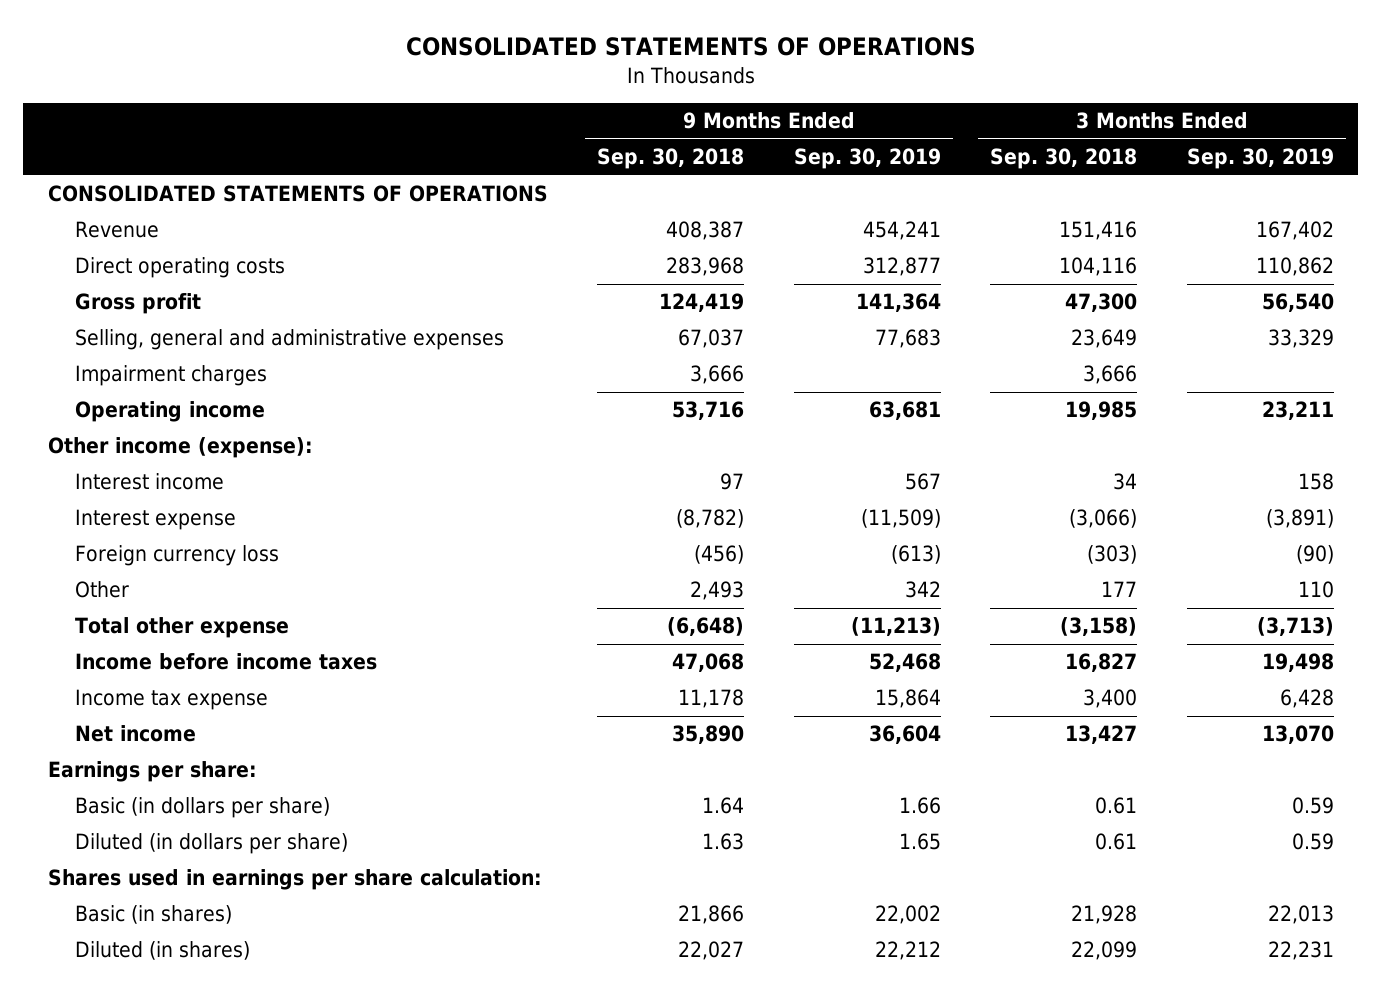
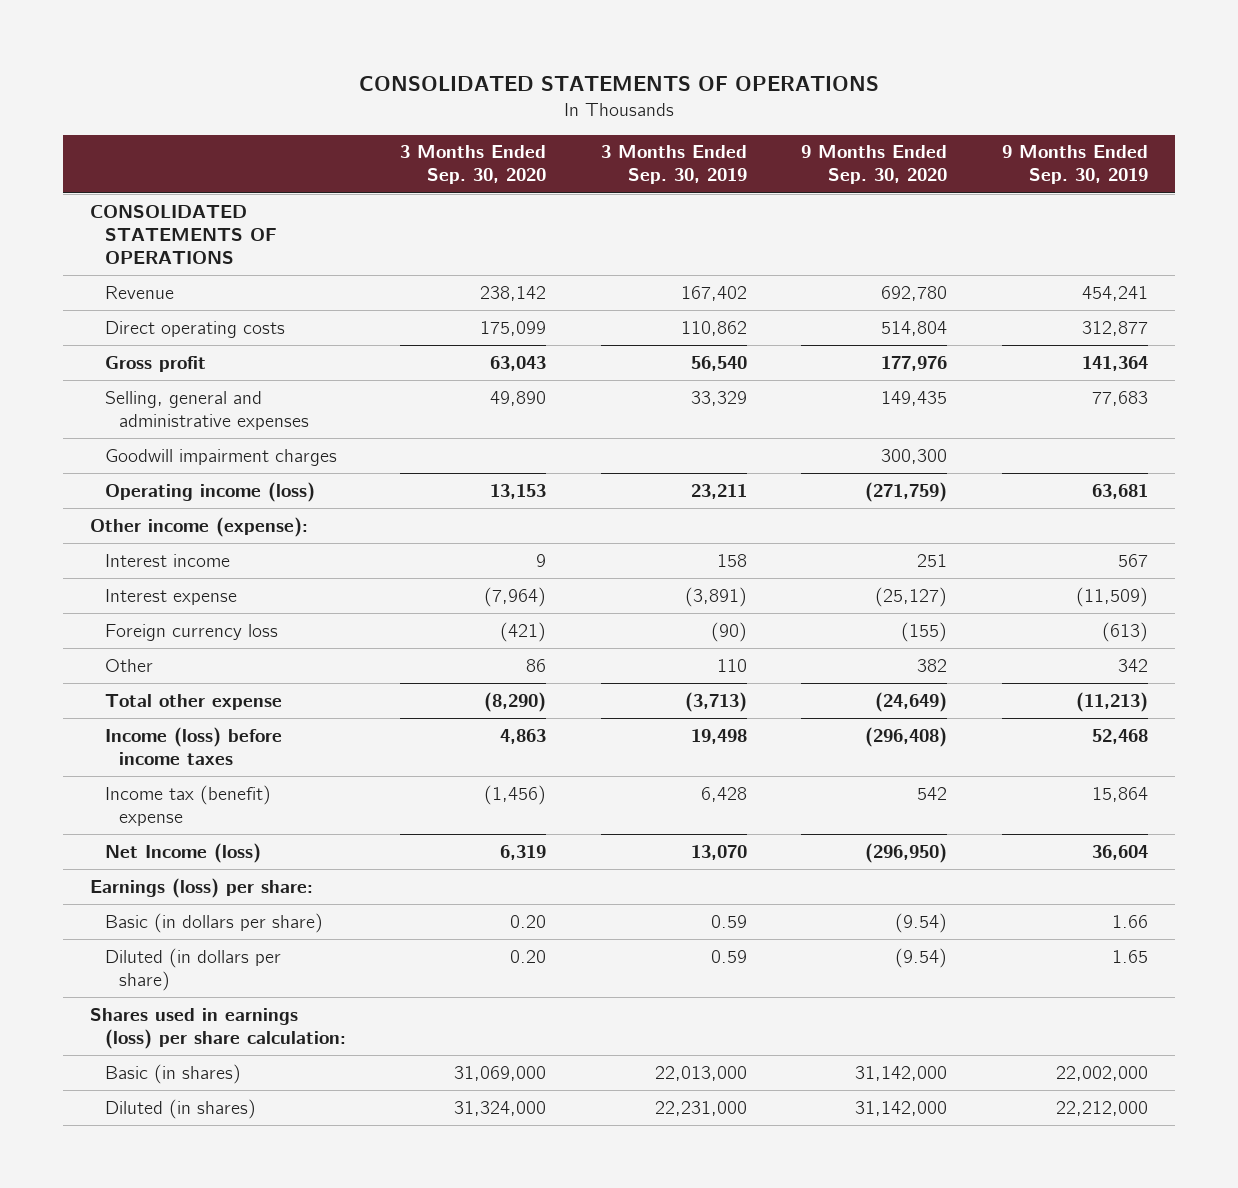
[597,148,745,170] Sep. 30, 2018 -> none
[990,148,1138,170] Sep. 30, 2018 -> none
none -> [400,145,547,185] 3 Months Ended Sep. 30, 2020
none -> [801,145,948,185] 9 Months Ended Sep. 30, 2020
[75,365,268,387] Impairment charges -> [104,448,337,466] Goodwill impairment charges
[75,401,266,423] Operating income -> [104,481,315,502] Operating income (loss)
[75,653,378,671] Income before income taxes -> [104,726,282,765] Income (loss) before income taxes
[75,689,269,711] Income tax expense -> [104,784,271,826] Income tax (benefit) expense
[75,725,197,743] Net income -> [104,842,261,863] Net Income (loss)
[48,761,258,783] Earnings per share: -> [90,877,314,898] Earnings (loss) per share:
[48,869,543,891] Shares used in earnings per share calculation: -> [90,1007,346,1049] Shares used in earnings (loss) per share calculation:
[874,905,941,925] 22,002 -> [1055,1065,1148,1081] 22,002,000
[1267,905,1334,925] 22,013 -> [654,1065,747,1081] 22,013,000
[874,941,941,961] 22,212 -> [1055,1100,1148,1116] 22,212,000
[1267,941,1334,961] 22,231 -> [654,1100,747,1116] 22,231,000

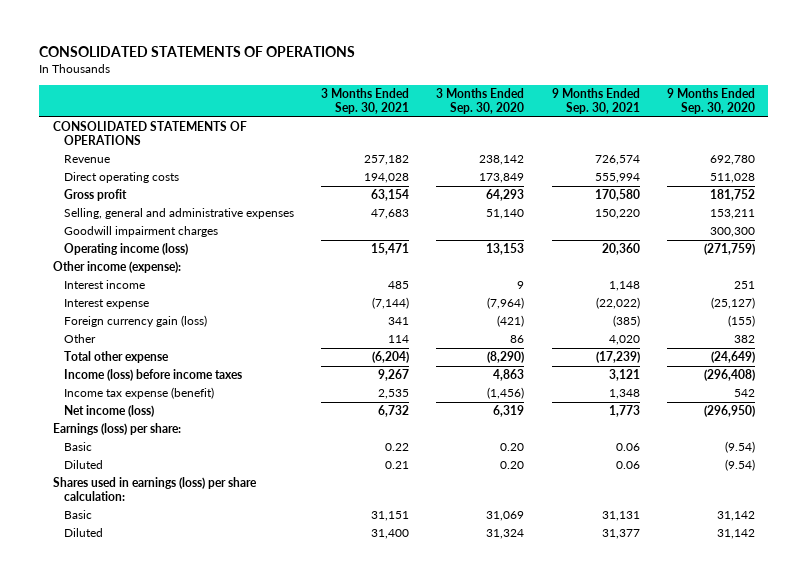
[600,145,747,185] 3 Months Ended Sep. 30, 2019 -> none
[1001,145,1148,185] 9 Months Ended Sep. 30, 2019 -> none
none -> [321,87,410,114] 3 Months Ended Sep. 30, 2021
none -> [551,87,640,114] 9 Months Ended Sep. 30, 2021
[480,320,547,336] 175,099 -> [479,173,525,184] 173,849
[881,320,948,336] 514,804 -> [709,173,755,184] 511,028
[490,355,547,371] 63,043 -> [486,189,525,202] 64,293
[881,355,948,371] 177,976 -> [709,189,755,202] 181,752
[490,390,547,406] 49,890 -> [486,209,525,220] 51,140
[881,390,948,406] 149,435 -> [709,209,755,220] 153,211
[104,623,278,641] Foreign currency loss -> [64,315,208,328] Foreign currency gain (loss)
[104,784,271,826] Income tax (benefit) expense -> [64,387,215,400] Income tax expense (benefit)
[104,842,261,863] Net Income (loss) -> [64,405,155,418] Net income (loss)
[104,912,323,933] Basic (in dollars per share) -> [64,442,93,452] Basic
[104,947,281,991] Diluted (in dollars per share) -> [64,460,104,470] Diluted
[104,1063,241,1084] Basic (in shares) -> [64,510,93,520] Basic
[454,1065,547,1081] 31,069,000 -> [486,511,525,522] 31,069
[855,1065,948,1081] 31,142,000 -> [716,511,755,522] 31,142
[104,1098,256,1119] Diluted (in shares) -> [64,528,104,538] Diluted
[454,1100,547,1116] 31,324,000 -> [486,529,525,540] 31,324
[855,1100,948,1116] 31,142,000 -> [716,529,755,540] 31,142

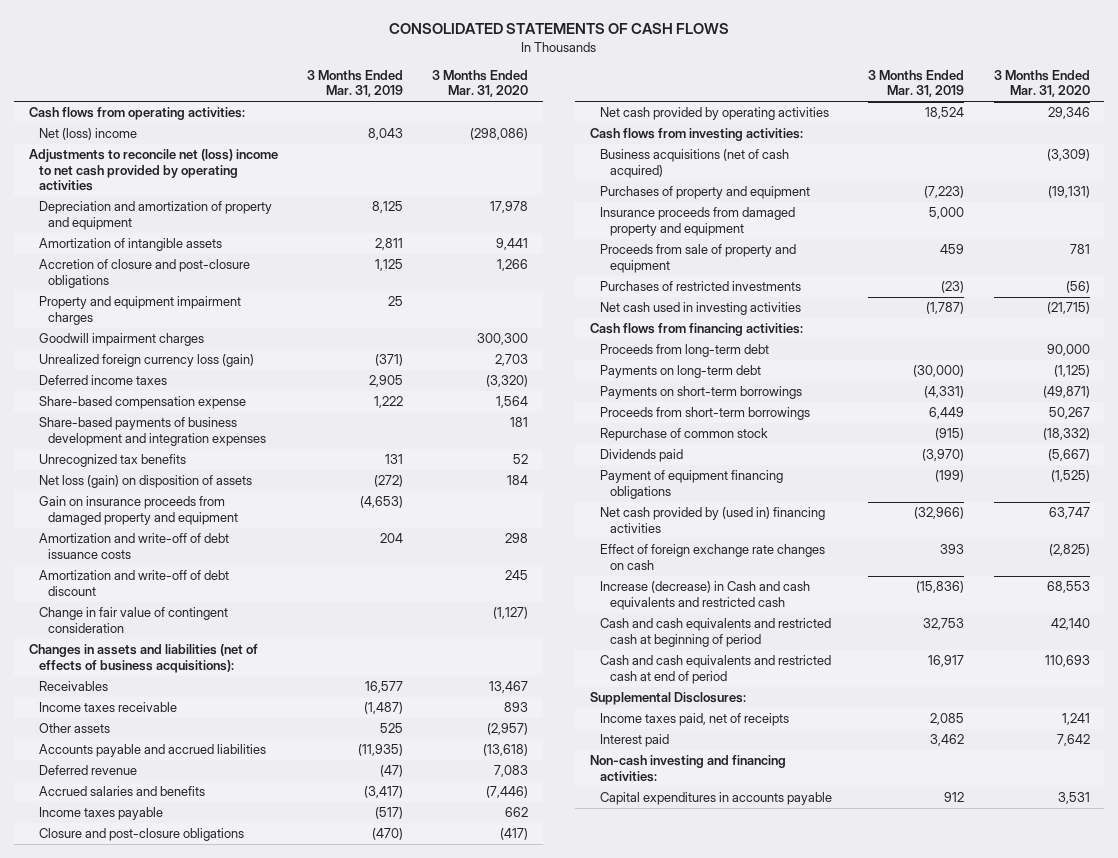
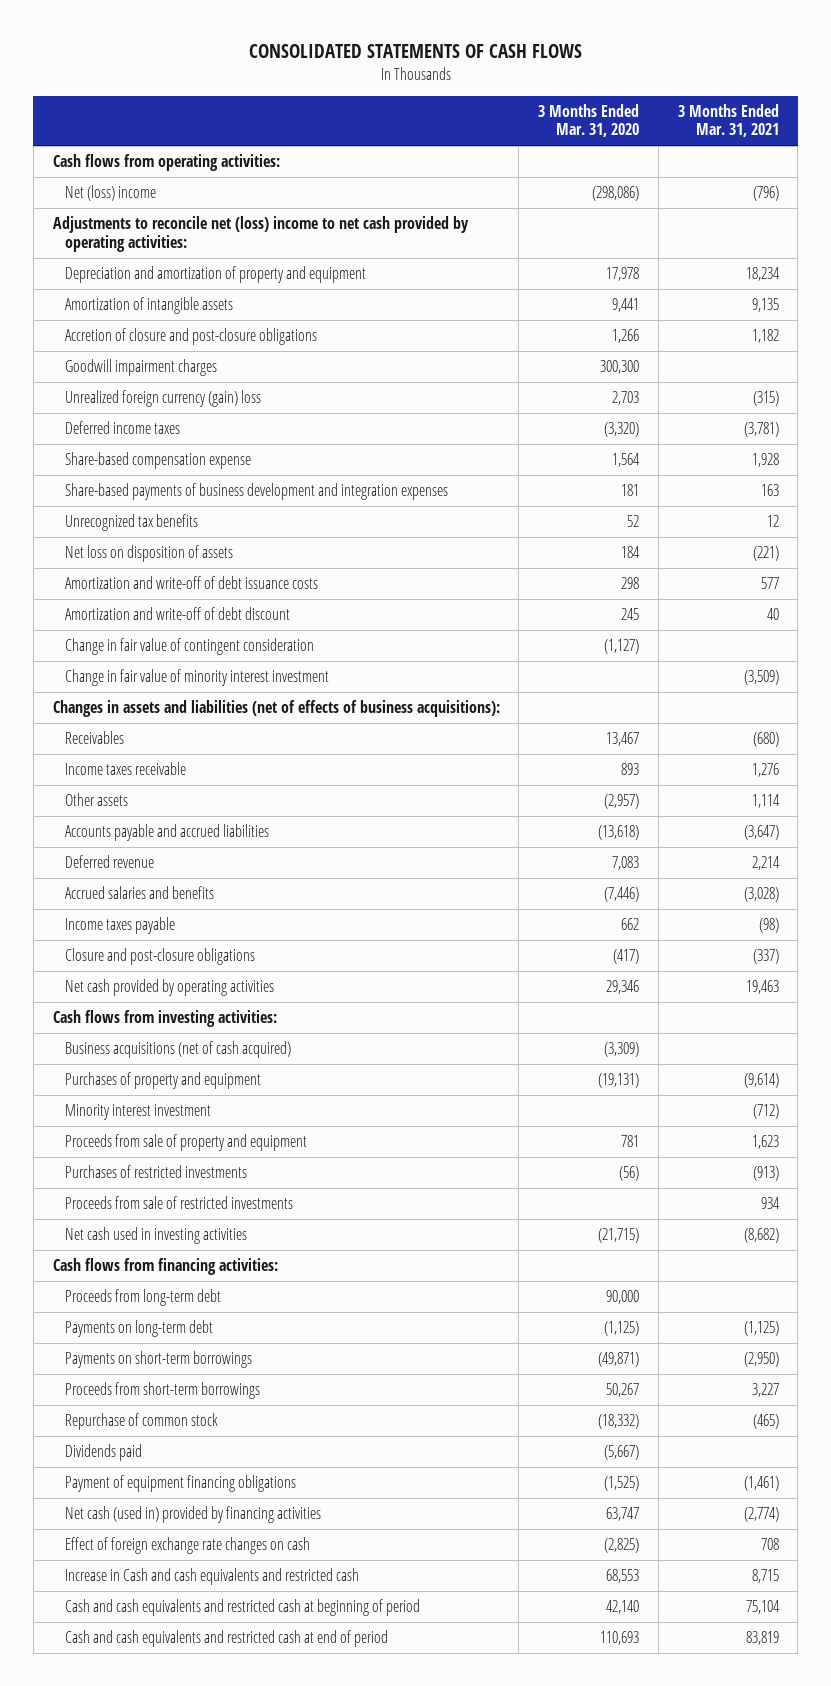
[306,69,403,98] 3 Months Ended Mar. 31, 2019 -> none
none -> [677,103,779,138] 3 Months Ended Mar. 31, 2021
[28,149,278,192] Adjustments to reconcile net (loss) income to net cash provided by operating activities -> [52,216,469,252] Adjustments to reconcile net (loss) income to net cash provided by operating activities:
[38,296,241,325] Property and equipment impairment charges -> none
[38,354,254,368] Unrealized foreign currency loss (gain) -> [65,390,262,408] Unrealized foreign currency (gain) loss
[38,496,239,525] Gain on insurance proceeds from damaged property and equipment -> none
[38,475,252,489] Net loss (gain) on disposition of assets -> [65,545,234,563] Net loss on disposition of assets
none -> [65,669,330,687] Change in fair value of minority interest investment
[599,207,795,236] Insurance proceeds from damaged property and equipment -> none
none -> [65,1104,212,1121] Minority interest investment
none -> [65,1196,294,1210] Proceeds from sale of restricted investments
[599,507,825,533] Net cash provided by (used in) financing activities -> [65,1506,322,1524] Net cash (used in) provided by financing activities
[599,581,810,610] Increase (decrease) in Cash and cash equivalents and restricted cash -> [65,1568,360,1586] Increase in Cash and cash equivalents and restricted cash
[589,692,746,706] Supplemental Disclosures: -> none
[599,713,789,727] Income taxes paid, net of receipts -> none
[599,734,669,748] Interest paid -> none
[589,755,786,782] Non-cash investing and financing activities: -> none
[599,792,832,806] Capital expenditures in accounts payable -> none

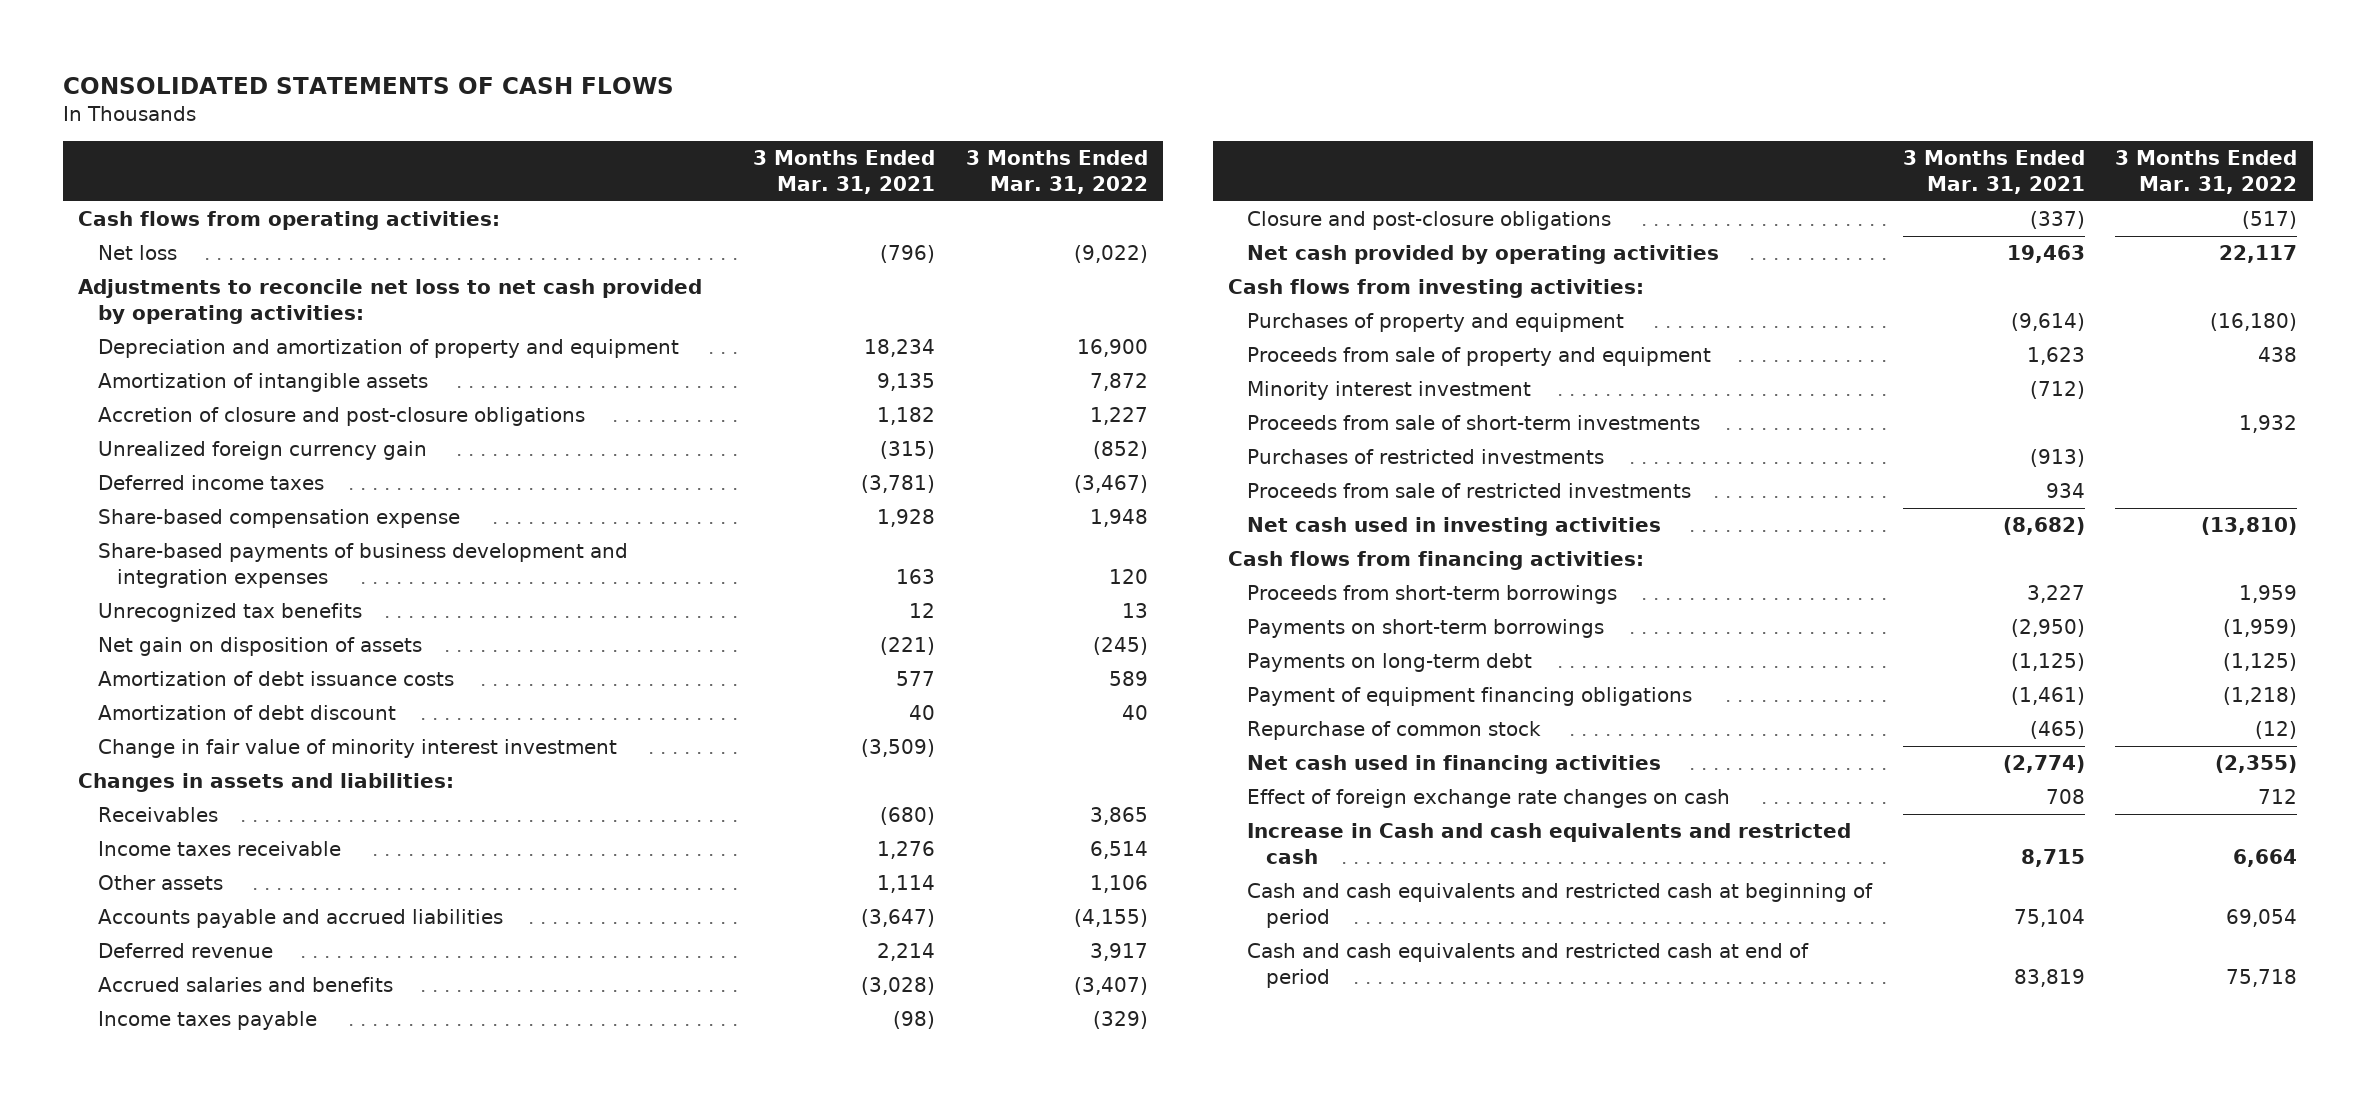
[538,103,640,138] 3 Months Ended Mar. 31, 2020 -> none
none -> [965,150,1148,194] 3 Months Ended Mar. 31, 2022
[65,185,157,202] Net (loss) income -> [97,245,177,261] Net loss
[52,216,469,252] Adjustments to reconcile net (loss) income to net cash provided by operating activities: -> [78,279,703,324] Adjustments to reconcile net loss to net cash provided by operating activities:
[65,359,218,377] Goodwill impairment charges -> none
[65,390,262,408] Unrealized foreign currency (gain) loss -> [97,441,427,461] Unrealized foreign currency gain
[65,638,315,656] Change in fair value of contingent consideration -> none
[65,545,234,563] Net loss on disposition of assets -> [97,637,422,657] Net gain on disposition of assets
[65,576,319,590] Amortization and write-off of debt issuance costs -> [97,671,454,687] Amortization of debt issuance costs
[65,607,291,621] Amortization and write-off of debt discount -> [97,705,396,721] Amortization of debt discount
[52,700,500,718] Changes in assets and liabilities (net of effects of business acquisitions): -> [78,773,455,793] Changes in assets and liabilities:
[65,1041,292,1059] Business acquisitions (net of cash acquired) -> none
[65,1104,212,1121] Minority interest investment -> [1247,381,1532,401] Minority interest investment
none -> [1247,415,1701,431] Proceeds from sale of short-term investments
[65,1289,222,1307] Proceeds from long-term debt -> none
[65,1444,143,1462] Dividends paid -> none
[65,1351,253,1369] Payments on short-term borrowings -> [1247,619,1605,639] Payments on short-term borrowings
[65,1320,214,1338] Payments on long-term debt -> [1247,653,1533,673] Payments on long-term debt
[65,1413,219,1431] Repurchase of common stock -> [1247,721,1542,741] Repurchase of common stock
[65,1506,322,1524] Net cash (used in) provided by financing activities -> [1247,755,1662,775] Net cash used in financing activities

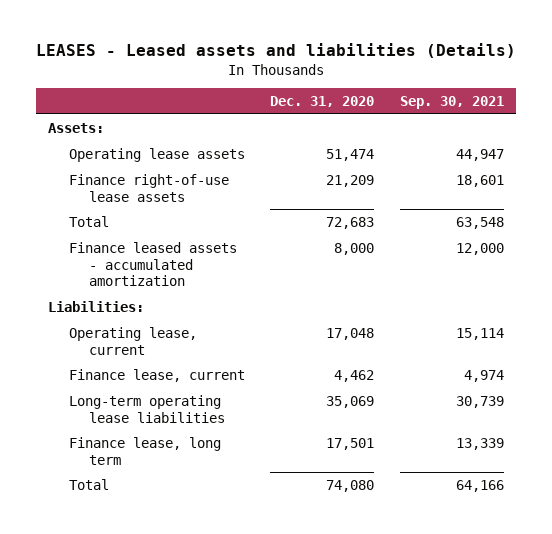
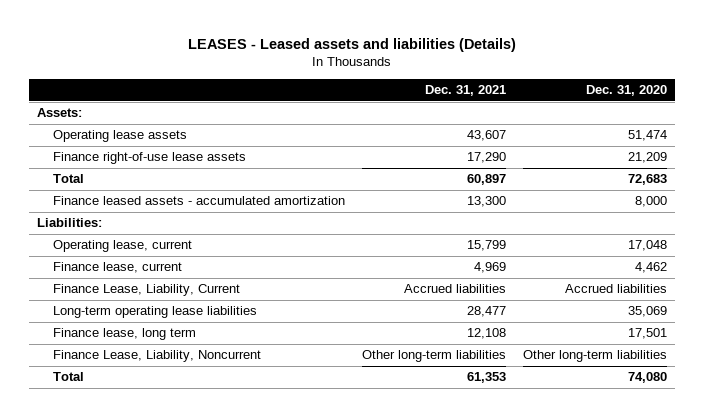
[399,95,504,109] Sep. 30, 2021 -> none
none -> [424,85,506,97] Dec. 31, 2021
none -> [53,284,241,297] Finance Lease, Liability, Current
none -> [53,350,262,363] Finance Lease, Liability, Noncurrent

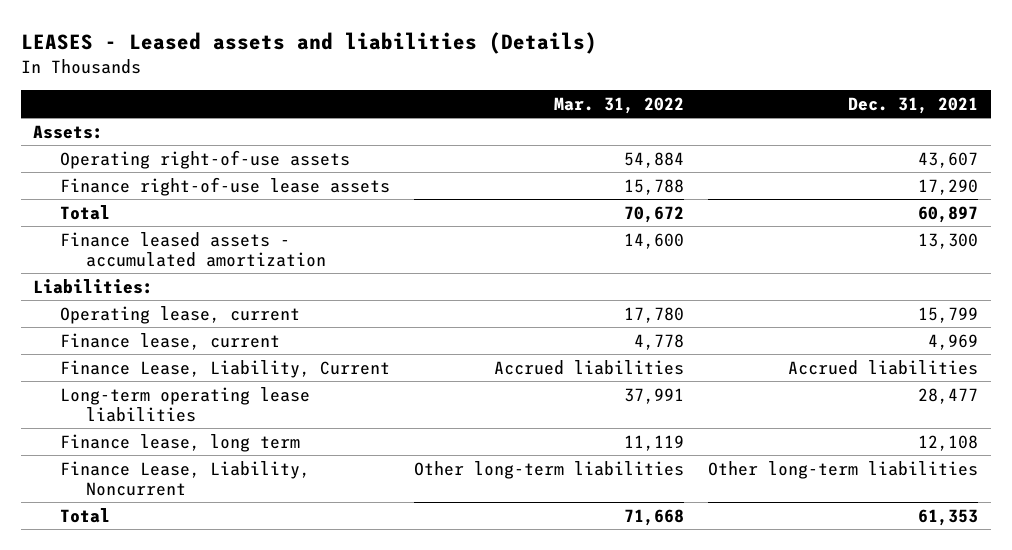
[585,85,667,97] Dec. 31, 2020 -> none
none -> [554,96,685,114] Mar. 31, 2022
[53,130,188,143] Operating lease assets -> [59,149,350,169] Operating right-of-use assets

